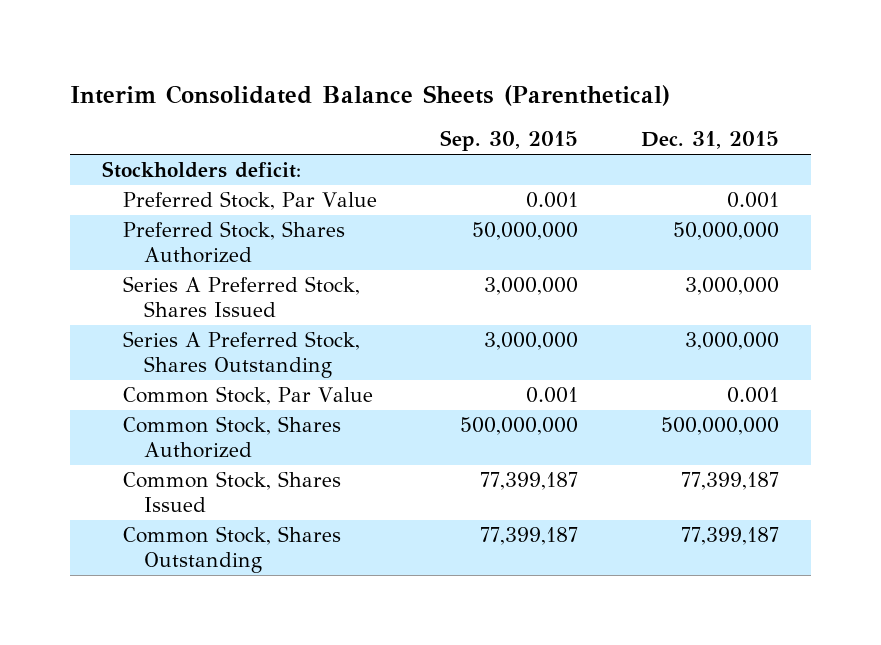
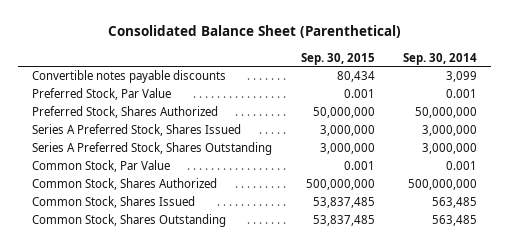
[69,84,670,106] Interim Consolidated Balance Sheets (Parenthetical) -> [107,25,401,39] Consolidated Balance Sheet (Parenthetical)
[641,131,780,150] Dec. 31, 2015 -> none
none -> [402,52,477,65] Sep. 30, 2014
[101,161,301,179] Stockholders deficit: -> none
none -> [32,70,227,84] Convertible notes payable discounts
[479,472,578,491] 77,399,187 -> [312,197,375,209] 53,837,485
[479,527,578,546] 77,399,187 -> [312,215,375,227] 53,837,485

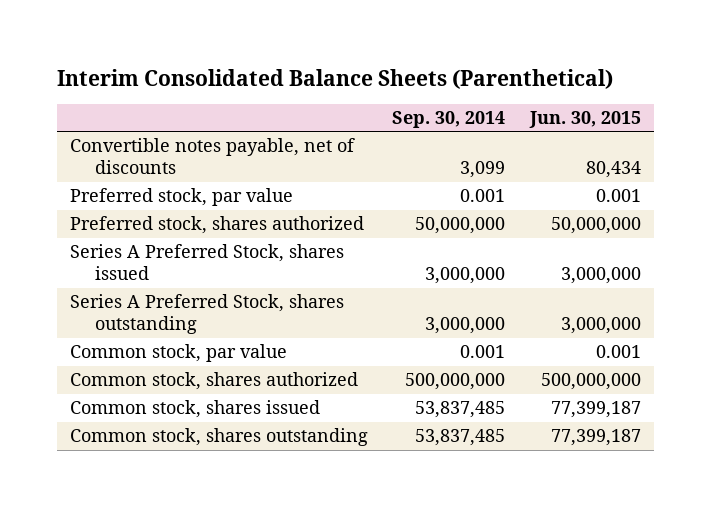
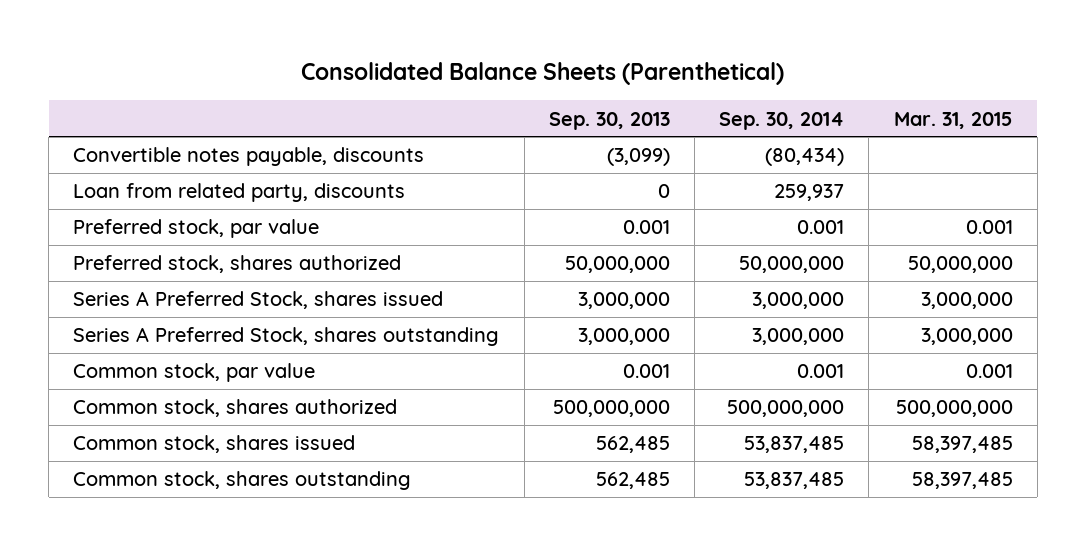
[57,68,614,89] Interim Consolidated Balance Sheets (Parenthetical) -> [301,62,785,86] Consolidated Balance Sheets (Parenthetical)
[529,111,642,129] Jun. 30, 2015 -> none
none -> [548,111,670,130] Sep. 30, 2013
none -> [893,111,1013,129] Mar. 31, 2015
[69,138,355,175] Convertible notes payable, net of discounts -> [73,147,425,167] Convertible notes payable, discounts
[460,161,506,179] 3,099 -> [765,148,845,167] (80,434)
none -> [73,183,406,203] Loan from related party, discounts

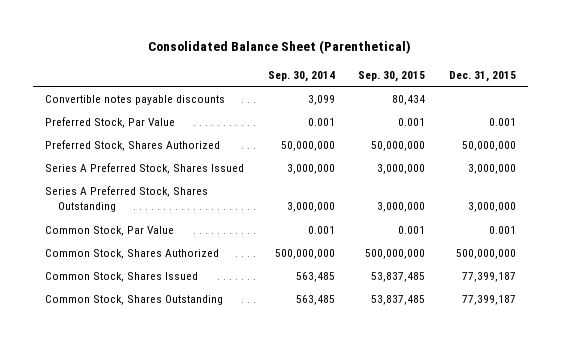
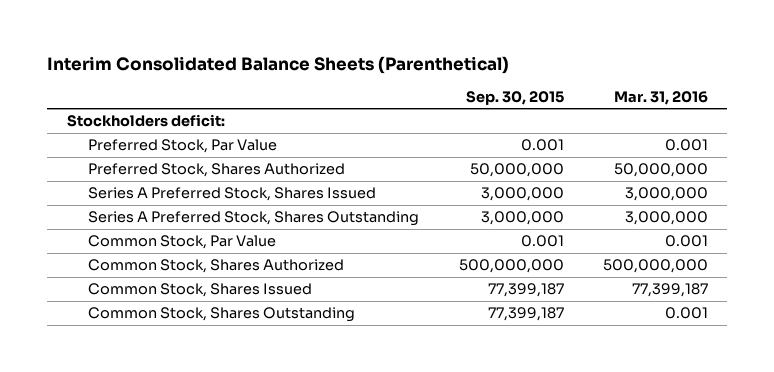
[148,40,412,55] Consolidated Balance Sheet (Parenthetical) -> [46,55,509,74] Interim Consolidated Balance Sheets (Parenthetical)
[267,70,335,82] Sep. 30, 2014 -> none
[449,70,517,82] Dec. 31, 2015 -> none
none -> [613,90,708,105] Mar. 31, 2016
[44,94,225,105] Convertible notes payable discounts -> none
none -> [66,114,225,128] Stockholders deficit:
[371,271,426,282] 53,837,485 -> [487,283,564,298] 77,399,187
[371,294,426,305] 53,837,485 -> [487,307,564,322] 77,399,187

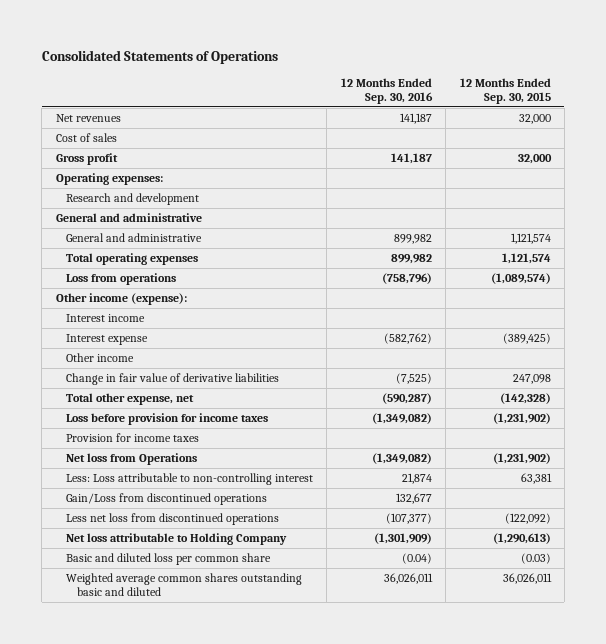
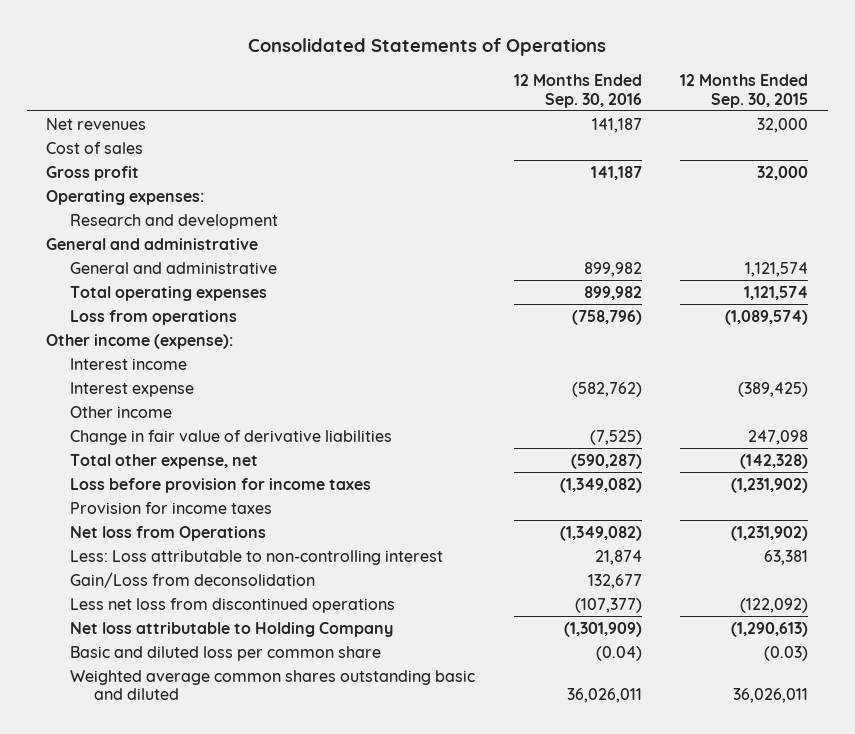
[66,492,268,505] Gain/Loss from discontinued operations -> [70,571,316,588] Gain/Loss from deconsolidation

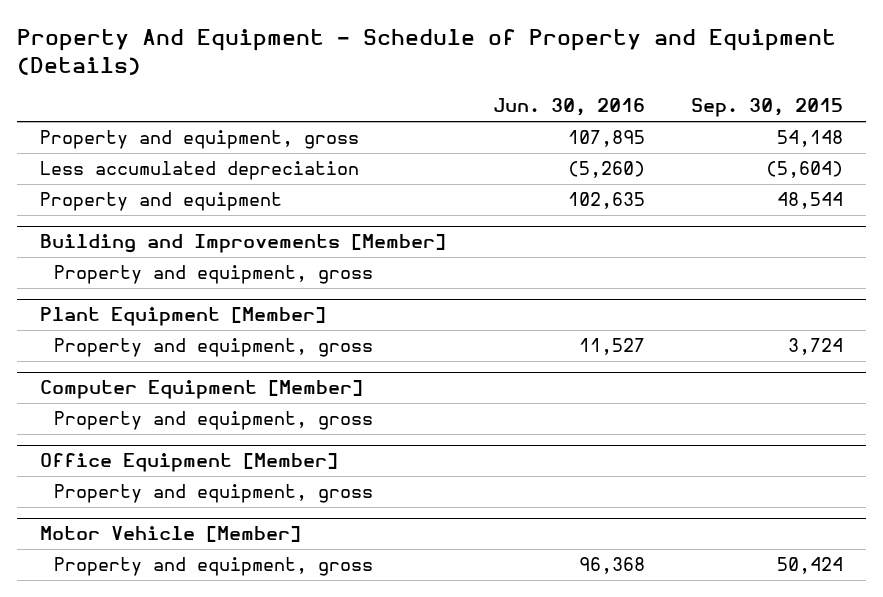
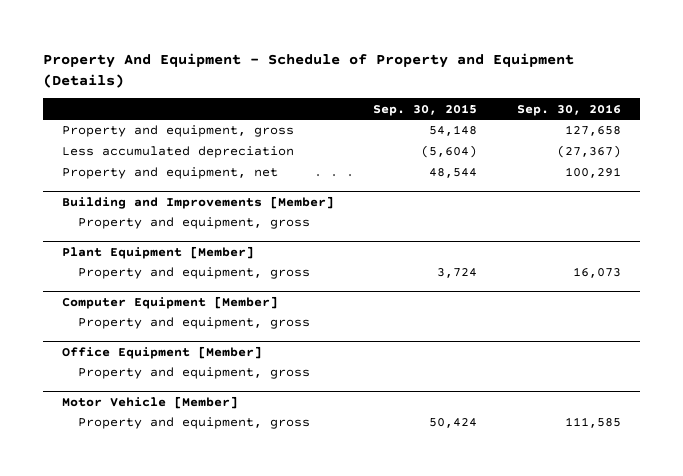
[492,98,645,117] Jun. 30, 2016 -> none
none -> [516,103,621,116] Sep. 30, 2016
[40,192,283,212] Property and equipment -> [62,167,279,180] Property and equipment, net

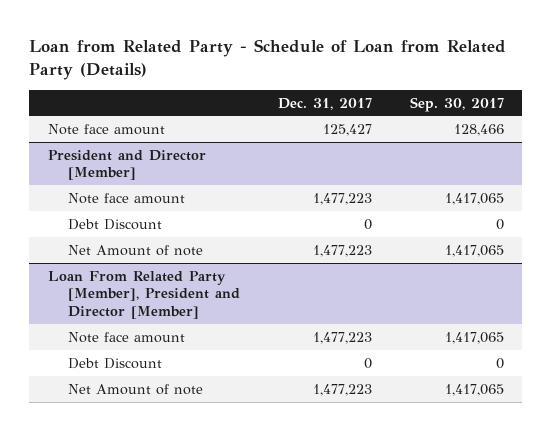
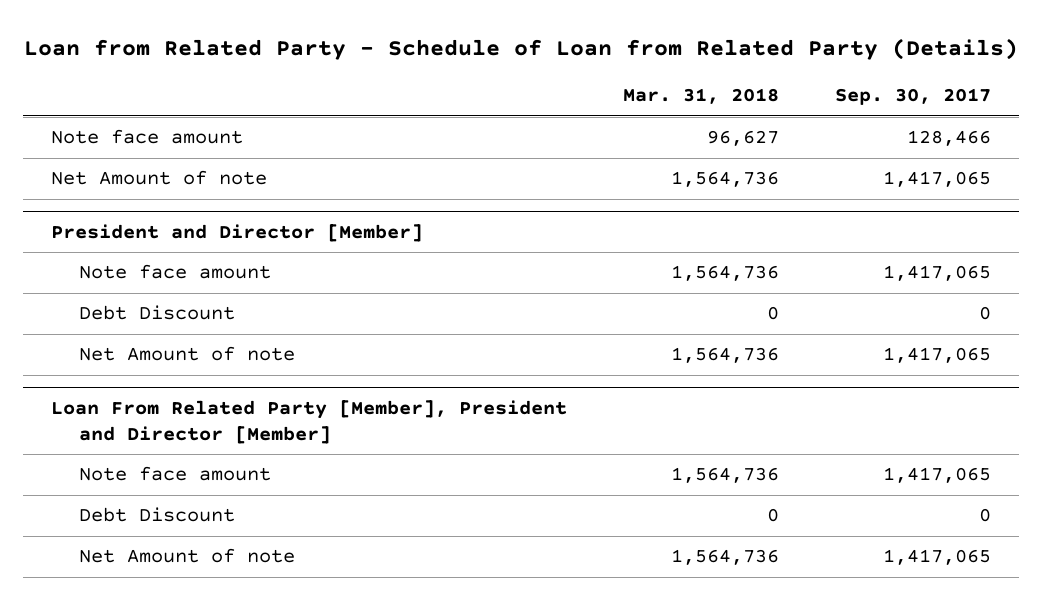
[277,97,372,110] Dec. 31, 2017 -> none
none -> [623,88,780,105] Mar. 31, 2018
none -> [50,170,267,186] Net Amount of note

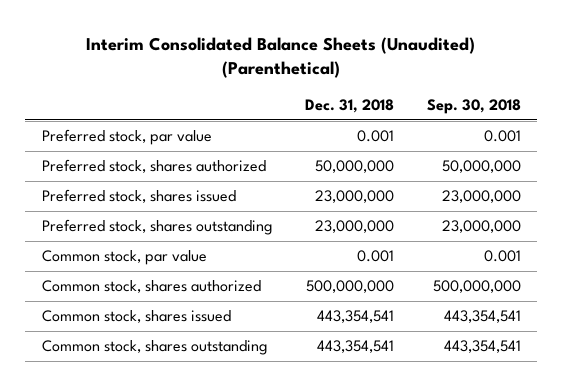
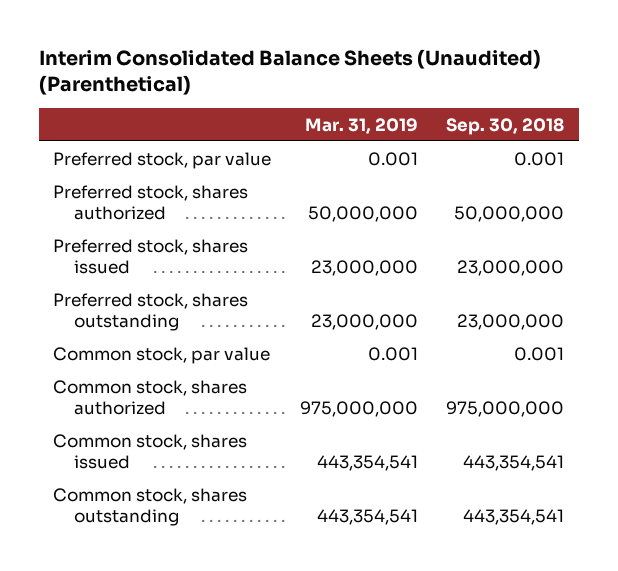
[305,99,395,114] Dec. 31, 2018 -> none
none -> [304,117,418,134] Mar. 31, 2019
[432,279,521,293] 500,000,000 -> [446,401,565,418] 975,000,000

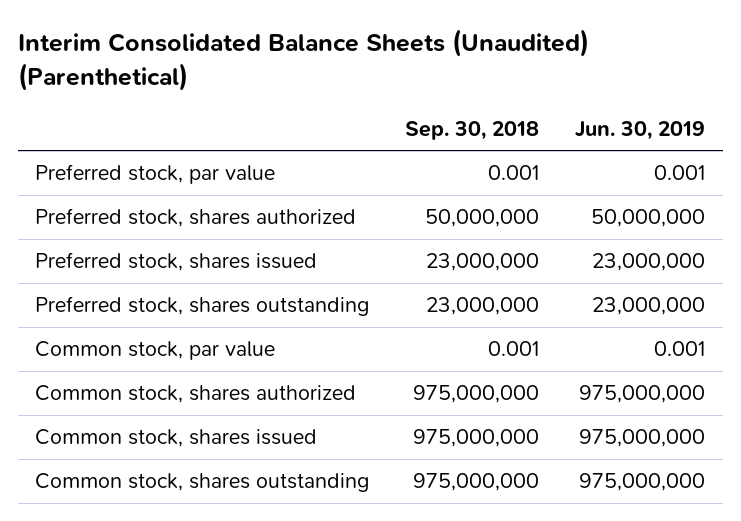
[304,117,418,134] Mar. 31, 2019 -> none
none -> [575,120,706,140] Jun. 30, 2019
[463,455,565,472] 443,354,541 -> [413,429,540,448] 975,000,000
[463,509,565,526] 443,354,541 -> [413,473,540,492] 975,000,000

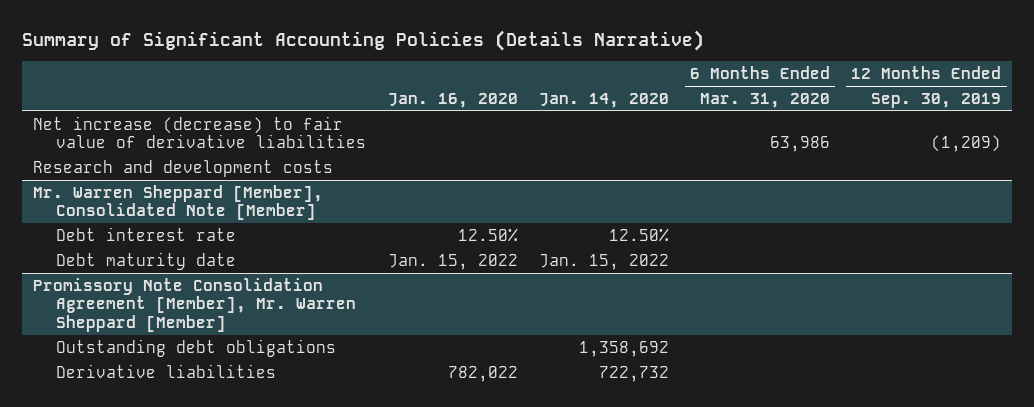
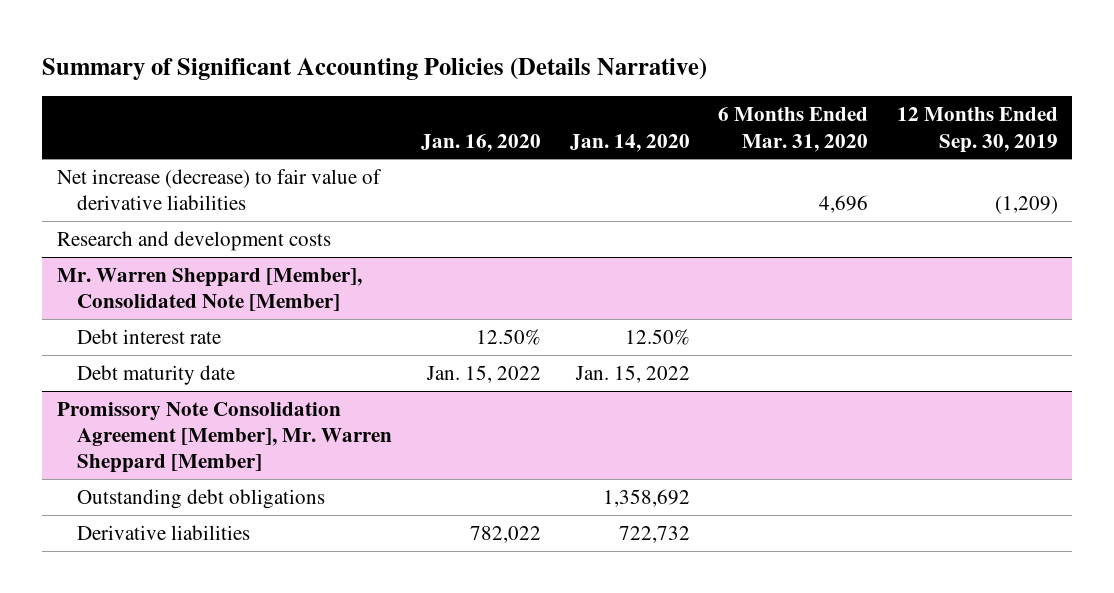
[770,136,831,153] 63,986 -> [819,195,869,214] 4,696

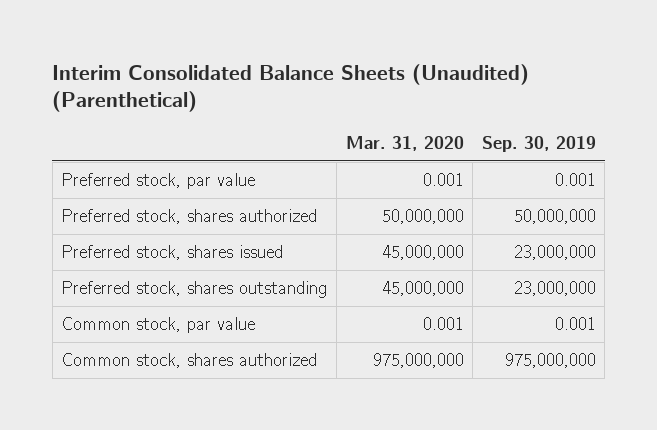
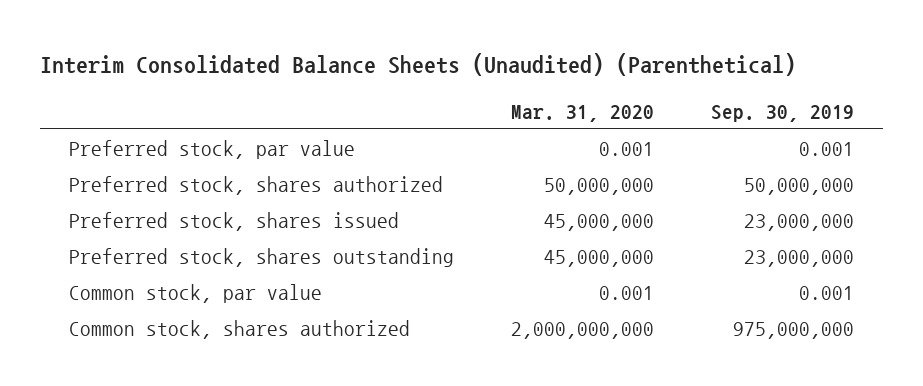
[372,352,464,368] 975,000,000 -> [510,321,654,339] 2,000,000,000

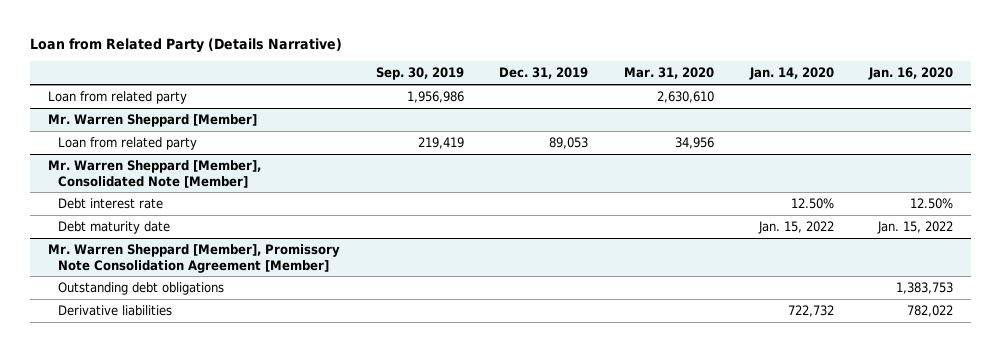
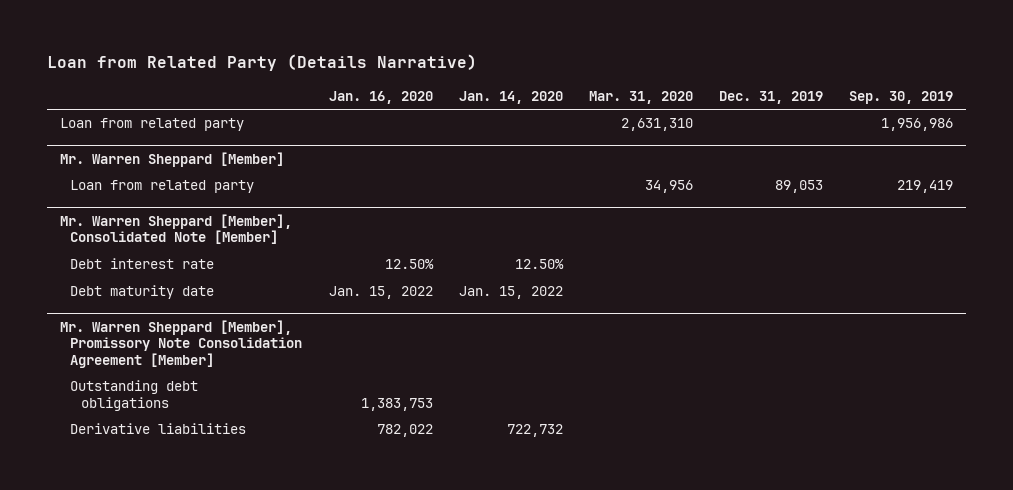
[656,90,714,103] 2,630,610 -> [621,118,694,132] 2,631,310

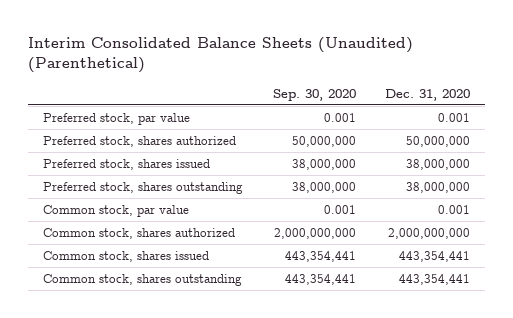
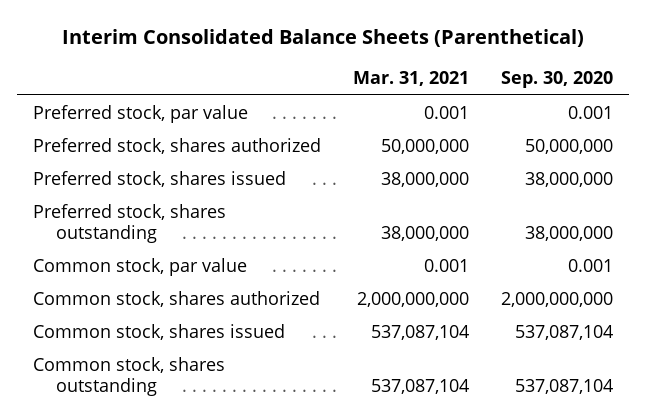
[27,37,413,74] Interim Consolidated Balance Sheets (Unaudited) (Parenthetical) -> [61,28,584,47] Interim Consolidated Balance Sheets (Parenthetical)
[385,88,471,101] Dec. 31, 2020 -> none
none -> [352,71,469,87] Mar. 31, 2021
[284,251,356,263] 443,354,441 -> [515,324,614,340] 537,087,104
[284,274,356,286] 443,354,441 -> [515,378,614,394] 537,087,104

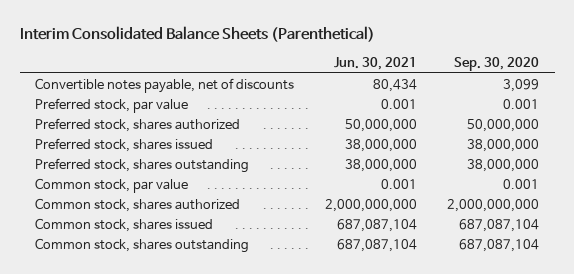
[352,71,469,87] Mar. 31, 2021 -> none
none -> [333,57,417,71] Jun. 30, 2021
none -> [34,77,294,93] Convertible notes payable, net of discounts
[515,324,614,340] 537,087,104 -> [459,218,540,232] 687,087,104
[515,378,614,394] 537,087,104 -> [459,238,540,252] 687,087,104

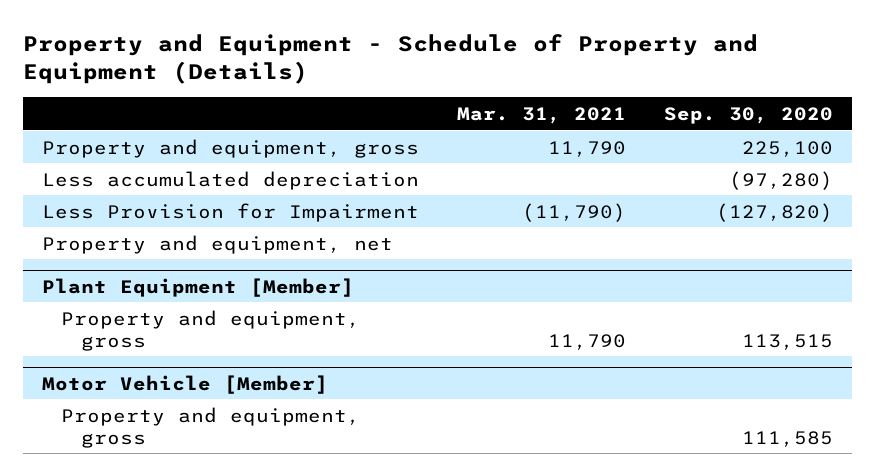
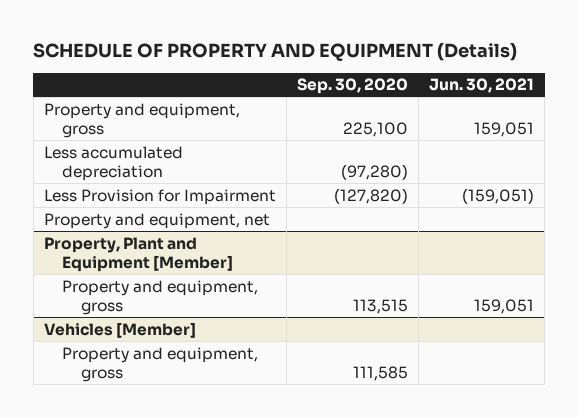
[22,33,758,85] Property and Equipment - Schedule of Property and Equipment (Details) -> [33,43,518,62] SCHEDULE OF PROPERTY AND EQUIPMENT (Details)
[457,106,627,124] Mar. 31, 2021 -> none
none -> [429,78,535,94] Jun. 30, 2021
[41,277,354,297] Plant Equipment [Member] -> [43,236,234,273] Property, Plant and Equipment [Member]
[41,374,328,394] Motor Vehicle [Member] -> [43,321,196,338] Vehicles [Member]

